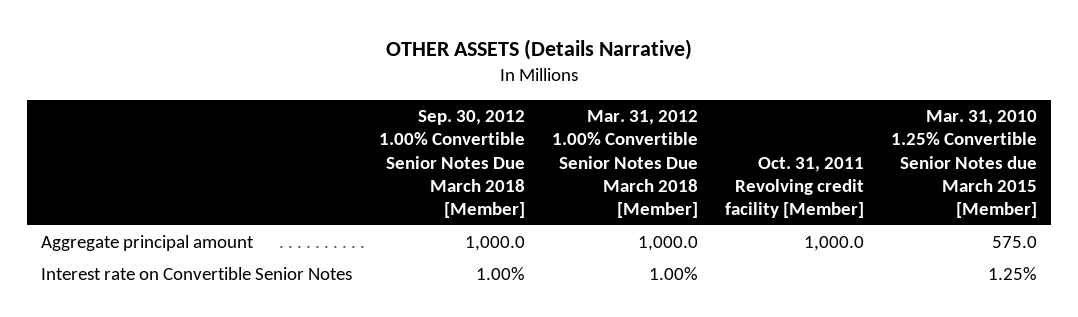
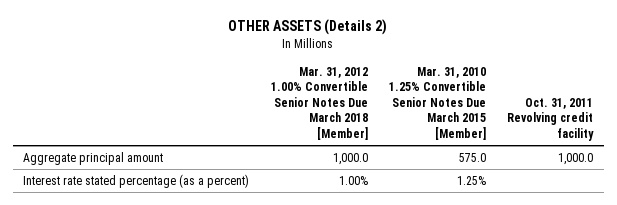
[386,39,693,61] OTHER ASSETS (Details Narrative) -> [228,19,388,36] OTHER ASSETS (Details 2)
[378,110,525,219] Sep. 30, 2012 1.00% Convertible Senior Notes Due March 2018 [Member] -> none
[725,156,865,219] Oct. 31, 2011 Revolving credit facility [Member] -> none
[891,110,1038,219] Mar. 31, 2010 1.25% Convertible Senior Notes due March 2015 [Member] -> none
none -> [389,66,487,140] Mar. 31, 2010 1.25% Convertible Senior Notes Due March 2015 [Member]
none -> [507,97,595,141] Oct. 31, 2011 Revolving credit facility
[40,266,352,280] Interest rate on Convertible Senior Notes -> [23,173,250,188] Interest rate stated percentage (as a percent)

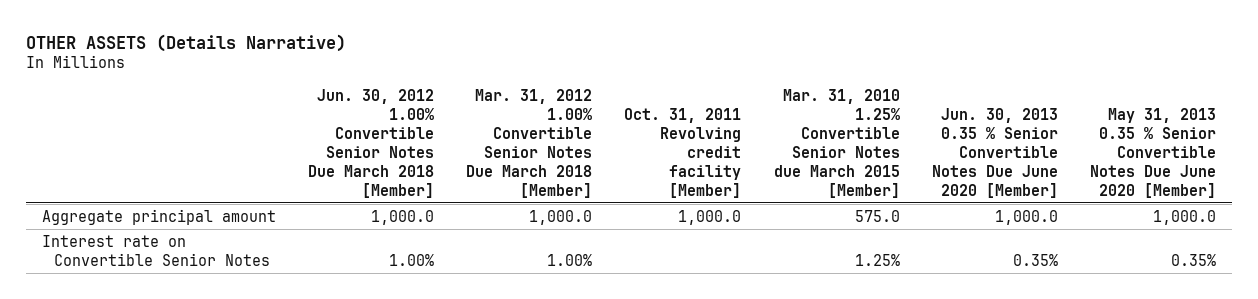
[228,19,388,36] OTHER ASSETS (Details 2) -> [25,33,346,52] OTHER ASSETS (Details Narrative)
[389,66,487,140] Mar. 31, 2010 1.25% Convertible Senior Notes Due March 2015 [Member] -> none
[507,97,595,141] Oct. 31, 2011 Revolving credit facility -> none
none -> [307,89,434,198] Jun. 30, 2012 1.00% Convertible Senior Notes Due March 2018 [Member]
none -> [624,108,742,198] Oct. 31, 2011 Revolving credit facility [Member]
none -> [773,89,900,198] Mar. 31, 2010 1.25% Convertible Senior Notes due March 2015 [Member]
none -> [932,108,1059,198] Jun. 30, 2013 0.35 % Senior Convertible Notes Due June 2020 [Member]
none -> [1090,108,1217,198] May 31, 2013 0.35 % Senior Convertible Notes Due June 2020 [Member]
[23,173,250,188] Interest rate stated percentage (as a percent) -> [41,234,271,266] Interest rate on Convertible Senior Notes

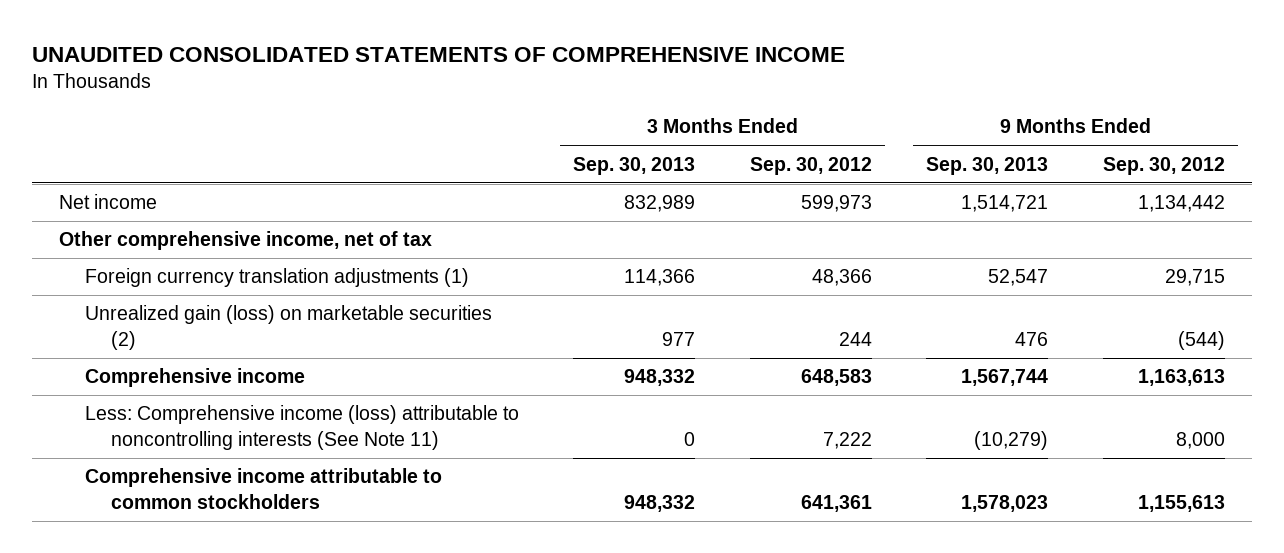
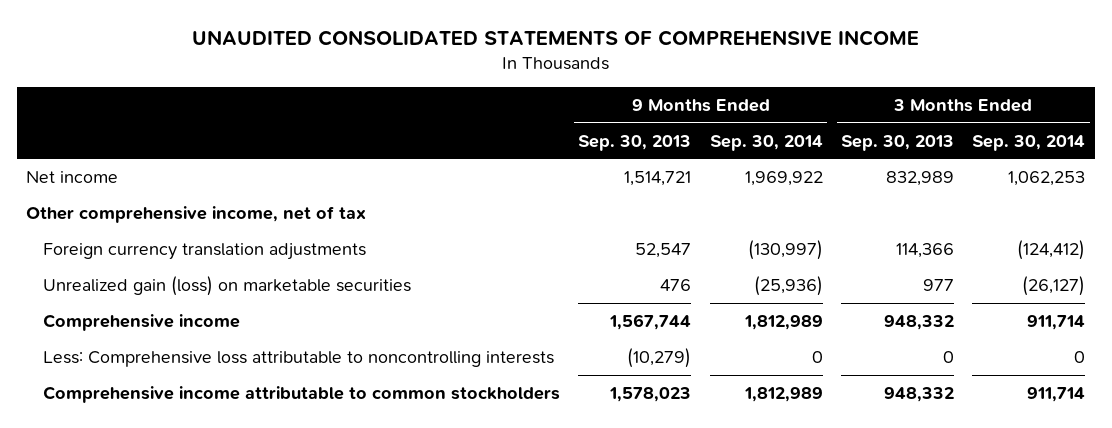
[749,156,872,175] Sep. 30, 2012 -> none
[1102,156,1225,175] Sep. 30, 2012 -> none
none -> [709,134,823,151] Sep. 30, 2014
none -> [972,134,1086,151] Sep. 30, 2014
[84,268,469,288] Foreign currency translation adjustments (1) -> [43,242,367,260] Foreign currency translation adjustments
[84,305,492,350] Unrealized gain (loss) on marketable securities (2) -> [43,275,412,296] Unrealized gain (loss) on marketable securities
[84,405,519,450] Less: Comprehensive income (loss) attributable to noncontrolling interests (See Note 11) -> [43,350,555,367] Less: Comprehensive loss attributable to noncontrolling interests

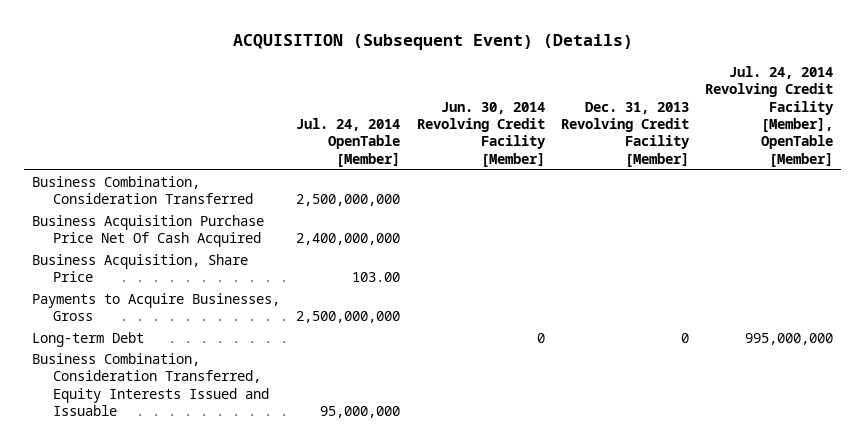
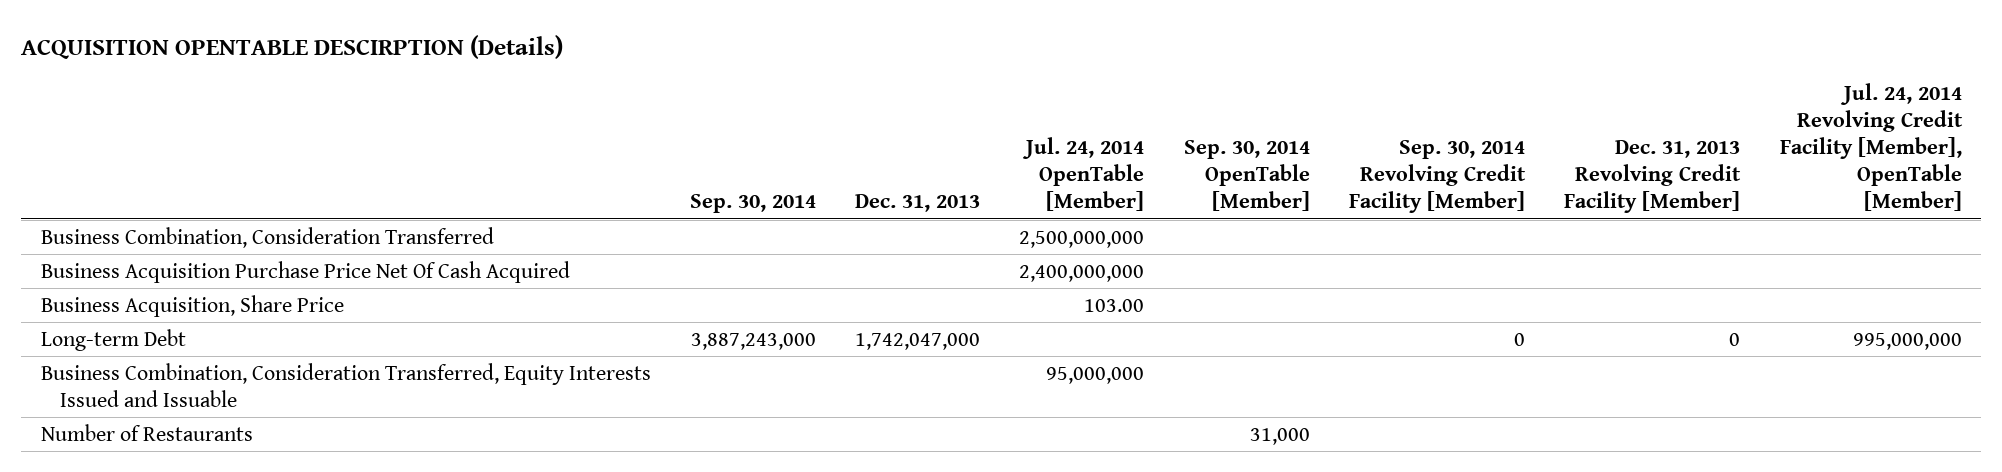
[232,34,633,51] ACQUISITION (Subsequent Event) (Details) -> [20,34,563,59] ACQUISITION OPENTABLE DESCIRPTION (Details)
[416,101,546,167] Jun. 30, 2014 Revolving Credit Facility [Member] -> none
none -> [689,194,816,214] Sep. 30, 2014
none -> [855,194,981,213] Dec. 31, 2013
none -> [1183,140,1310,212] Sep. 30, 2014 OpenTable [Member]
none -> [1348,140,1526,214] Sep. 30, 2014 Revolving Credit Facility [Member]
[32,292,281,322] Payments to Acquire Businesses, Gross -> none
none -> [40,423,253,441] Number of Restaurants

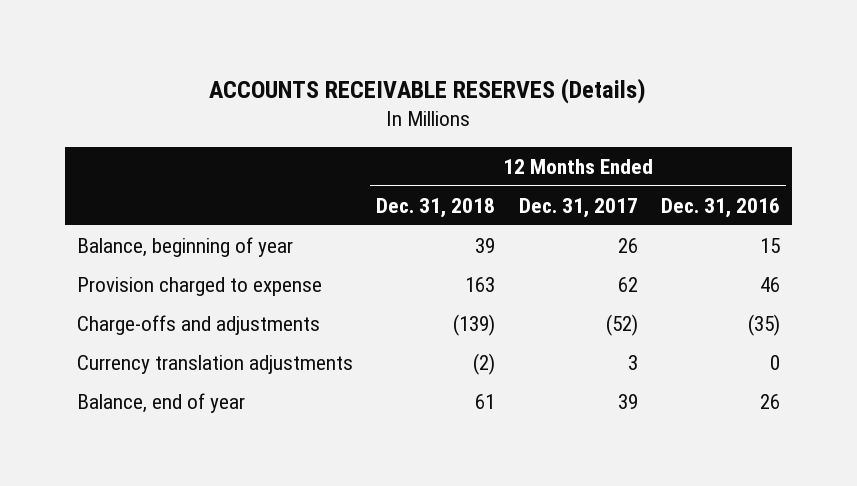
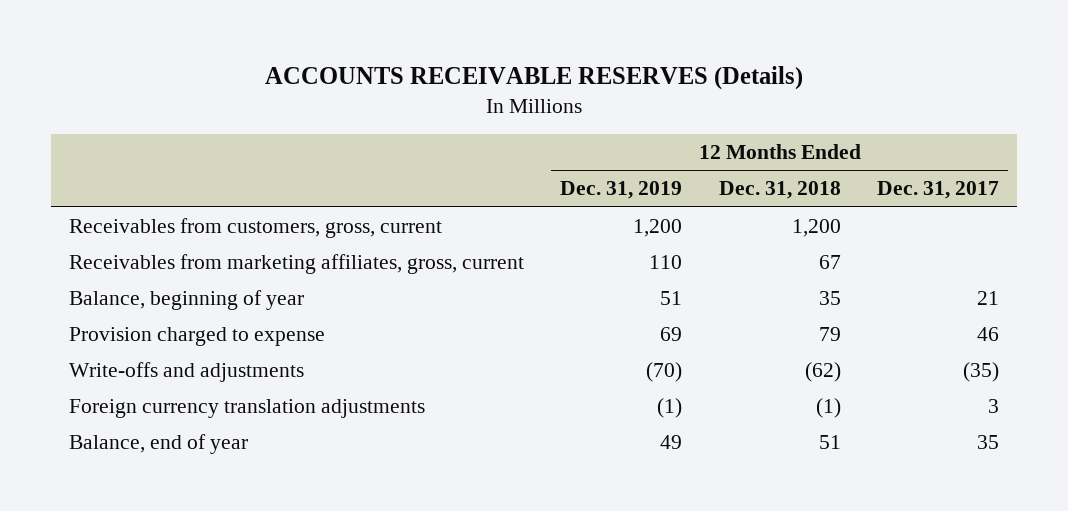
[661,197,781,218] Dec. 31, 2016 -> none
none -> [560,181,683,200] Dec. 31, 2019
none -> [69,218,443,239] Receivables from customers, gross, current
none -> [69,254,525,275] Receivables from marketing affiliates, gross, current
[475,237,496,253] 39 -> [818,291,841,306] 35
[617,237,638,253] 26 -> [976,291,999,306] 21
[465,276,496,292] 163 -> [818,327,841,342] 79
[617,276,638,292] 62 -> [976,327,999,342] 46
[76,314,320,335] Charge-offs and adjustments -> [69,362,305,383] Write-offs and adjustments
[453,313,496,336] (139) -> [804,362,841,383] (62)
[605,313,638,336] (52) -> [962,362,999,383] (35)
[76,354,353,374] Currency translation adjustments -> [69,399,426,419] Foreign currency translation adjustments
[473,352,496,375] (2) -> [815,398,841,419] (1)
[475,393,496,409] 61 -> [818,435,841,450] 51
[617,393,638,409] 39 -> [976,435,999,450] 35

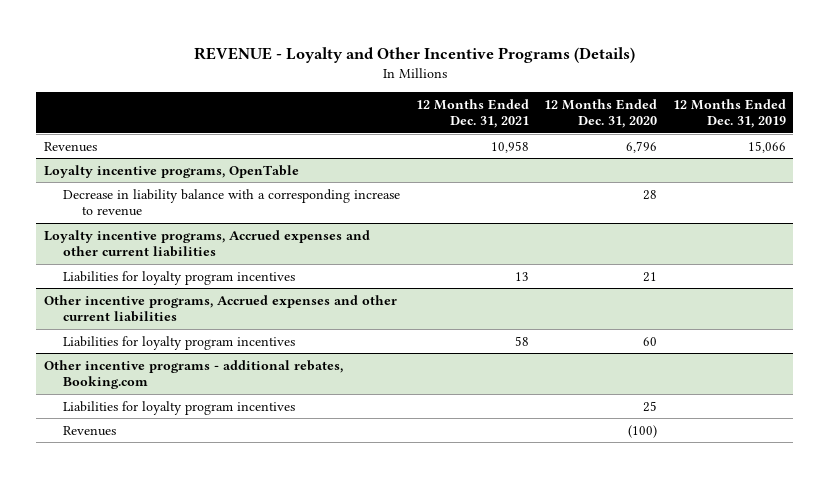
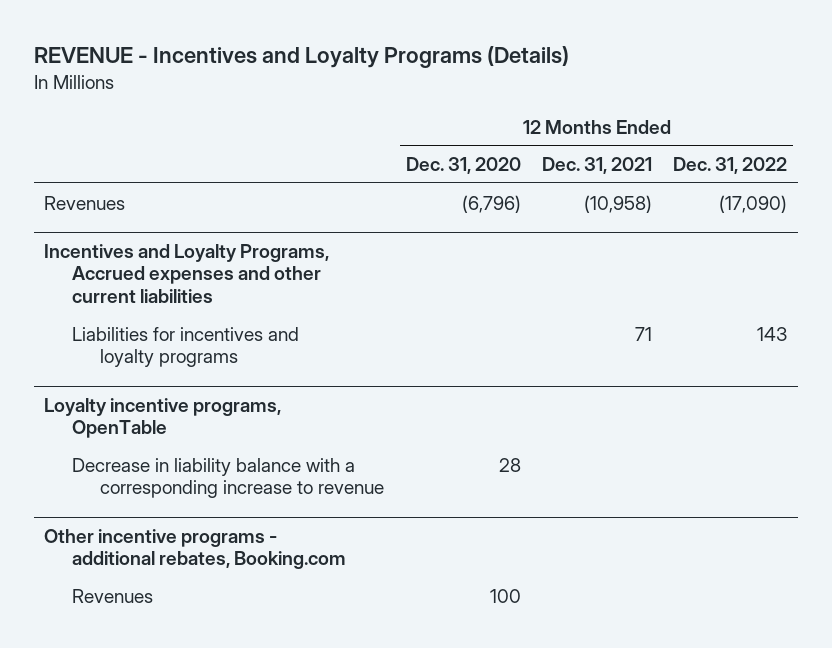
[193,46,635,63] REVENUE - Loyalty and Other Incentive Programs (Details) -> [33,46,569,69] REVENUE - Incentives and Loyalty Programs (Details)
[672,98,786,129] 12 Months Ended Dec. 31, 2019 -> none
none -> [673,157,788,175] Dec. 31, 2022
[490,140,529,153] 10,958 -> [584,194,653,213] (10,958)
[626,140,658,153] 6,796 -> [461,194,521,213] (6,796)
none -> [44,243,330,304] Incentives and Loyalty Programs, Accrued expenses and other current liabilities
none -> [72,326,300,368] Liabilities for incentives and loyalty programs
[44,229,371,258] Loyalty incentive programs, Accrued expenses and other current liabilities -> none
[63,270,296,285] Liabilities for loyalty program incentives -> none
[44,294,398,323] Other incentive programs, Accrued expenses and other current liabilities -> none
[63,335,296,350] Liabilities for loyalty program incentives -> none
[63,400,296,415] Liabilities for loyalty program incentives -> none
[628,424,658,438] (100) -> [489,588,521,603] 100

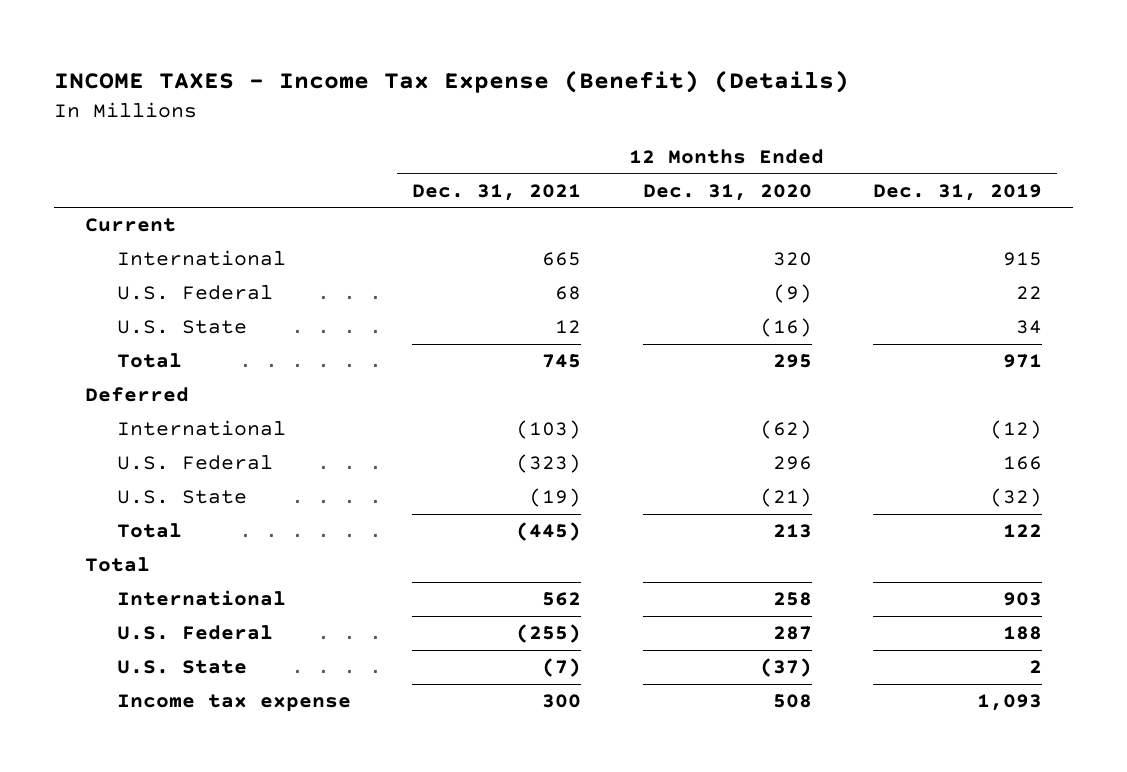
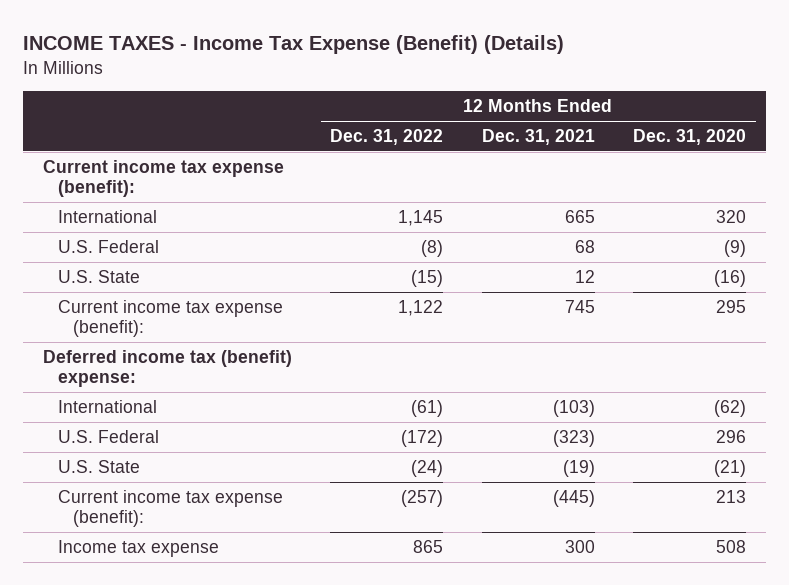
[873,183,1043,201] Dec. 31, 2019 -> none
none -> [330,128,444,145] Dec. 31, 2022
[85,218,177,233] Current -> [42,159,284,198] Current income tax expense (benefit):
[116,353,182,369] Total -> [57,299,283,338] Current income tax expense (benefit):
[85,387,190,403] Deferred -> [42,349,292,388] Deferred income tax (benefit) expense:
[85,557,151,573] Total -> none
[116,590,286,607] International -> none
[116,625,273,641] U.S. Federal -> none
[116,660,247,675] U.S. State -> none
[116,523,182,539] Total -> [57,489,283,528] Current income tax expense (benefit):

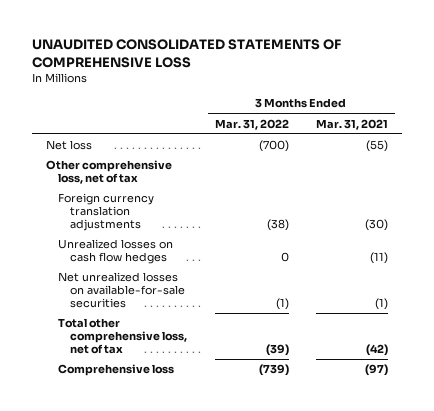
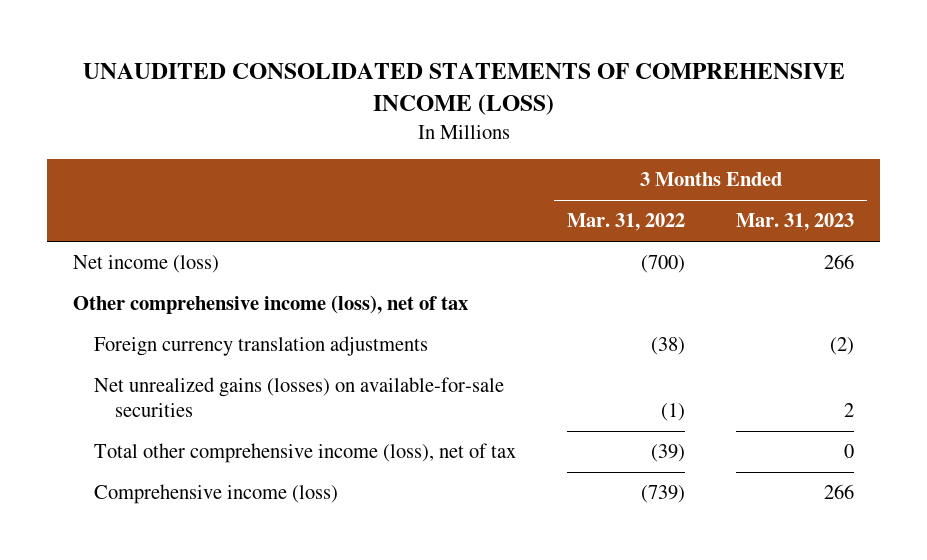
[32,39,342,68] UNAUDITED CONSOLIDATED STATEMENTS OF COMPREHENSIVE LOSS -> [82,63,845,116] UNAUDITED CONSOLIDATED STATEMENTS OF COMPREHENSIVE INCOME (LOSS)
[316,118,389,130] Mar. 31, 2021 -> none
none -> [736,213,855,232] Mar. 31, 2023
[45,140,92,151] Net loss -> [73,255,220,274] Net income (loss)
[45,160,172,185] Other comprehensive loss, net of tax -> [73,295,469,315] Other comprehensive income (loss), net of tax
[57,239,173,265] Unrealized losses on cash flow hedges -> none
[57,272,185,309] Net unrealized losses on available-for-sale securities -> [93,377,504,418] Net unrealized gains (losses) on available-for-sale securities
[57,318,187,355] Total other comprehensive loss, net of tax -> [93,443,516,464] Total other comprehensive income (loss), net of tax
[57,364,174,377] Comprehensive loss -> [93,484,338,505] Comprehensive income (loss)

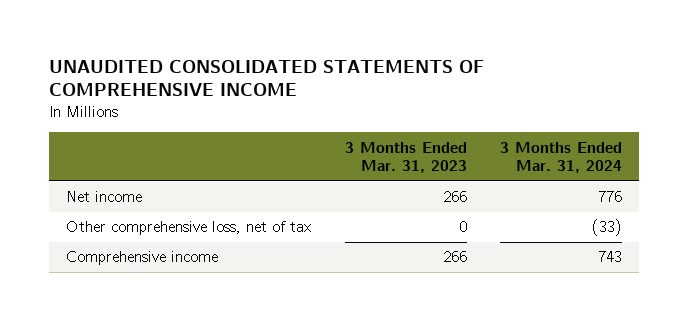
[82,63,845,116] UNAUDITED CONSOLIDATED STATEMENTS OF COMPREHENSIVE INCOME (LOSS) -> [48,59,484,97] UNAUDITED CONSOLIDATED STATEMENTS OF COMPREHENSIVE INCOME
[567,213,686,232] Mar. 31, 2022 -> none
none -> [500,141,623,173] 3 Months Ended Mar. 31, 2024
[73,295,469,315] Other comprehensive income (loss), net of tax -> none
[93,336,428,357] Foreign currency translation adjustments -> none
[93,377,504,418] Net unrealized gains (losses) on available-for-sale securities -> none
[73,255,220,274] Net income (loss) -> [65,191,142,203] Net income
[93,443,516,464] Total other comprehensive income (loss), net of tax -> [65,221,311,236] Other comprehensive loss, net of tax
[93,484,338,505] Comprehensive income (loss) -> [65,251,218,266] Comprehensive income

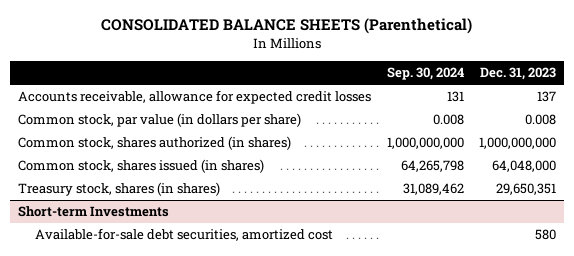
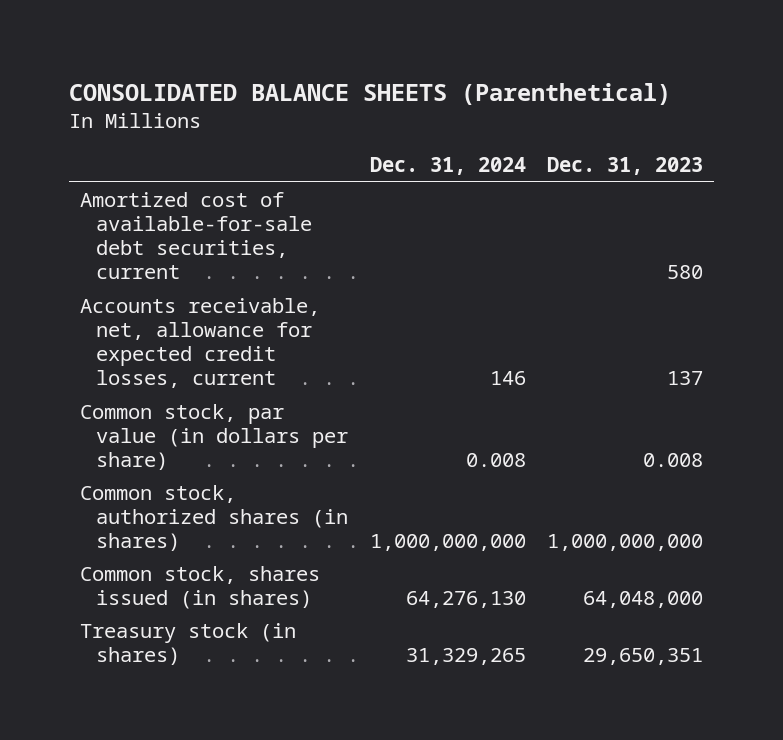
[386,67,464,81] Sep. 30, 2024 -> none
none -> [369,157,526,176] Dec. 31, 2024
none -> [79,191,313,280] Amortized cost of available-for-sale debt securities, current
[18,90,372,105] Accounts receivable, allowance for expected credit losses -> [79,297,320,389] Accounts receivable, net, allowance for expected credit losses, current
[18,136,292,151] Common stock, shares authorized (in shares) -> [79,484,349,552] Common stock, authorized shares (in shares)
[18,206,170,218] Short-term Investments -> none
[35,228,334,242] Available-for-sale debt securities, amortized cost -> none
[18,182,221,197] Treasury stock, shares (in shares) -> [79,622,296,666] Treasury stock (in shares)

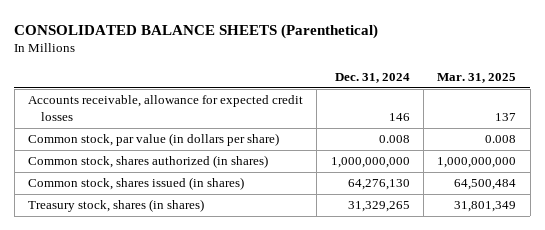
[547,157,704,176] Dec. 31, 2023 -> none
none -> [437,72,517,83] Mar. 31, 2025
[79,191,313,280] Amortized cost of available-for-sale debt securities, current -> none
[79,297,320,389] Accounts receivable, net, allowance for expected credit losses, current -> [28,95,304,122] Accounts receivable, allowance for expected credit losses
[79,484,349,552] Common stock, authorized shares (in shares) -> [28,155,269,169] Common stock, shares authorized (in shares)
[79,622,296,666] Treasury stock (in shares) -> [28,199,205,213] Treasury stock, shares (in shares)

